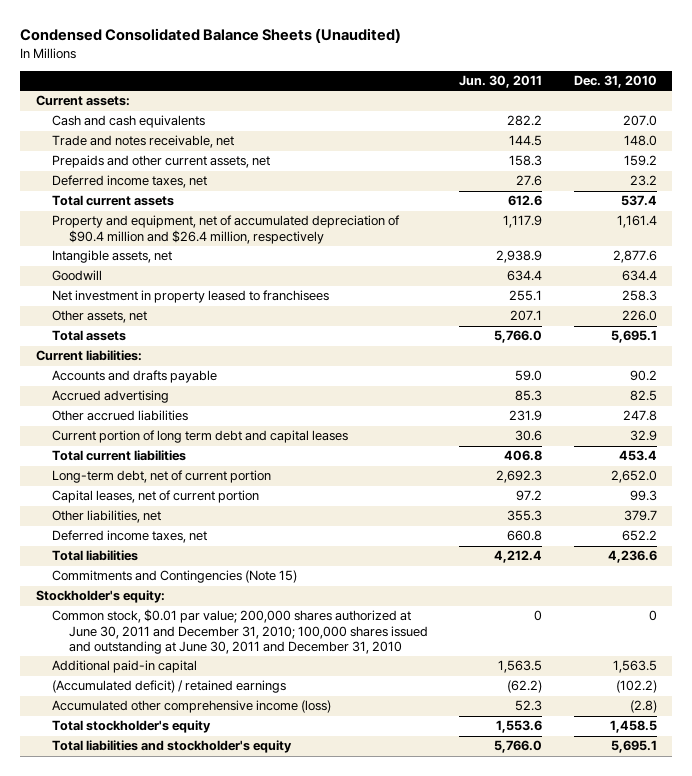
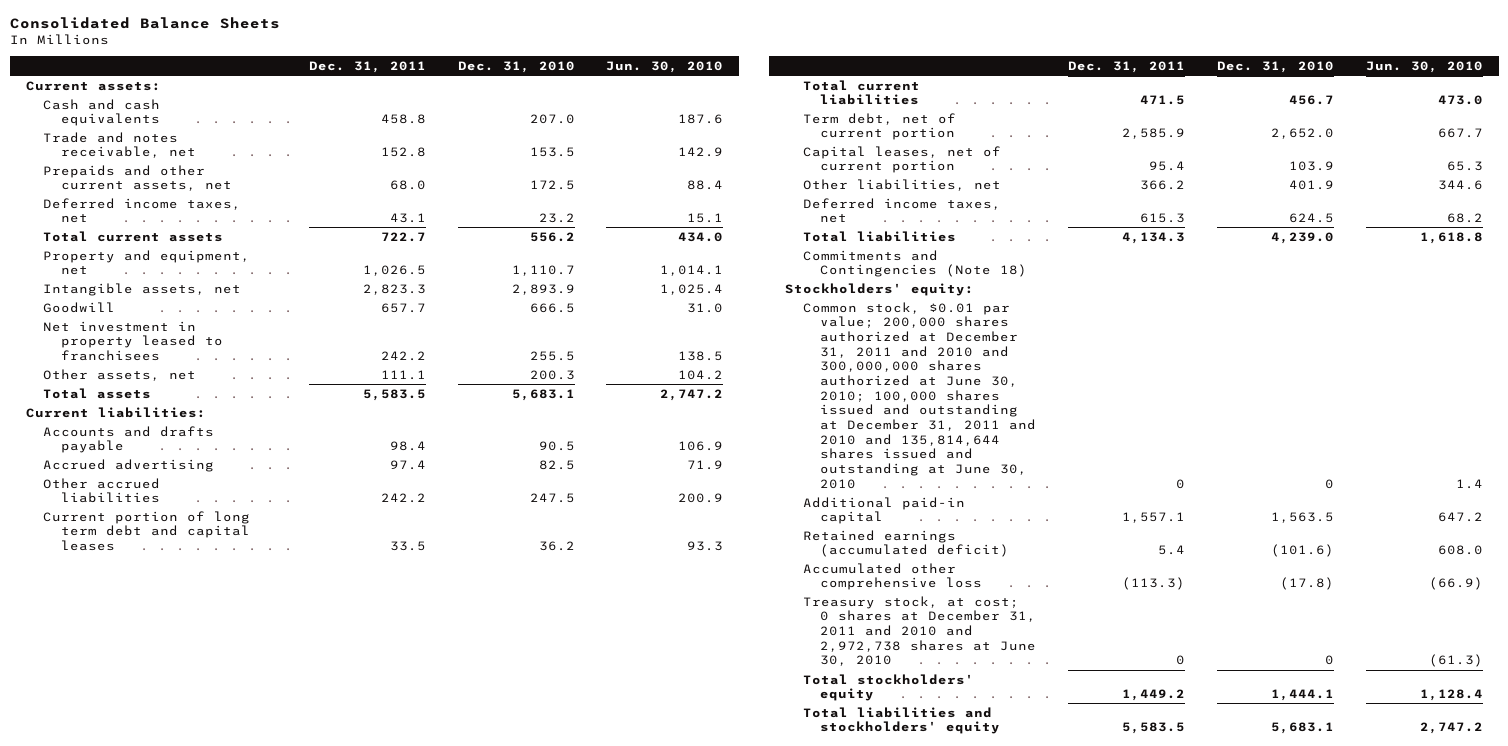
[20,28,402,44] Condensed Consolidated Balance Sheets (Unaudited) -> [9,17,280,30] Consolidated Balance Sheets
[459,75,543,89] Jun. 30, 2011 -> none
none -> [308,60,426,73] Dec. 31, 2011
none -> [606,60,724,73] Jun. 30, 2010
[623,135,657,147] 148.0 -> [529,147,575,158] 153.5
[623,155,657,167] 159.2 -> [529,180,575,191] 172.5
[620,195,657,207] 537.4 -> [529,231,575,242] 556.2
[52,215,401,244] Property and equipment, net of accumulated depreciation of $90.4 million and $26.4 million, respectively -> [43,249,251,276] Property and equipment, net
[616,215,657,229] 1,161.4 -> [511,265,575,277] 1,110.7
[612,250,657,264] 2,877.6 -> [511,283,575,295] 2,893.9
[621,270,657,282] 634.4 -> [529,302,575,313] 666.5
[621,290,657,302] 258.3 -> [529,350,575,361] 255.5
[621,310,657,322] 226.0 -> [529,369,575,380] 200.3
[610,330,657,344] 5,695.1 -> [511,388,575,401] 5,683.1
[629,370,657,382] 90.2 -> [538,441,575,452] 90.5
[622,410,657,422] 247.8 -> [529,493,575,504] 247.5
[629,430,657,442] 32.9 -> [538,540,575,551] 36.2
[618,450,657,462] 453.4 -> [1288,95,1334,106] 456.7
[52,470,272,484] Long-term debt, net of current portion -> [802,112,956,141] Term debt, net of current portion
[629,490,657,502] 99.3 -> [1288,161,1334,172] 103.9
[623,510,657,522] 379.7 -> [1288,179,1334,190] 401.9
[621,530,657,542] 652.2 -> [1288,213,1334,224] 624.5
[607,550,657,564] 4,236.6 -> [1270,231,1334,244] 4,239.0
[52,570,298,584] Commitments and Contingencies (Note 15) -> [802,249,1028,278] Commitments and Contingencies (Note 18)
[35,590,165,604] Stockholder's equity: -> [784,282,974,296] Stockholders' equity:
[52,609,428,654] Common stock, $0.01 par value; 200,000 shares authorized at June 30, 2011 and December 31, 2010; 100,000 shares issued and outstanding at June 30, 2011 and December 31, 2010 -> [802,301,1037,489] Common stock, $0.01 par value; 200,000 shares authorized at December 31, 2011 and 2010 and 300,000,000 shares authorized at June 30, 2010; 100,000 shares issued and outstanding at December 31, 2011 and 2010 and 135,814,644 shares issued and outstanding at June 30, 2010
[52,680,287,694] (Accumulated deficit) / retained earnings -> [802,529,1010,558] Retained earnings (accumulated deficit)
[615,680,657,694] (102.2) -> [1270,544,1334,558] (101.6)
[52,700,332,714] Accumulated other comprehensive income (loss) -> [802,562,983,591] Accumulated other comprehensive loss
[629,700,657,714] (2.8) -> [1279,577,1334,591] (17.8)
none -> [802,595,1037,667] Treasury stock, at cost; 0 shares at December 31, 2011 and 2010 and 2,972,738 shares at June 30, 2010
[52,720,212,734] Total stockholder's equity -> [802,673,974,702] Total stockholders' equity
[609,720,657,734] 1,458.5 -> [1270,689,1334,702] 1,444.1
[52,740,293,754] Total liabilities and stockholder's equity -> [802,706,1001,735] Total liabilities and stockholders' equity
[610,740,657,754] 5,695.1 -> [1270,722,1334,735] 5,683.1

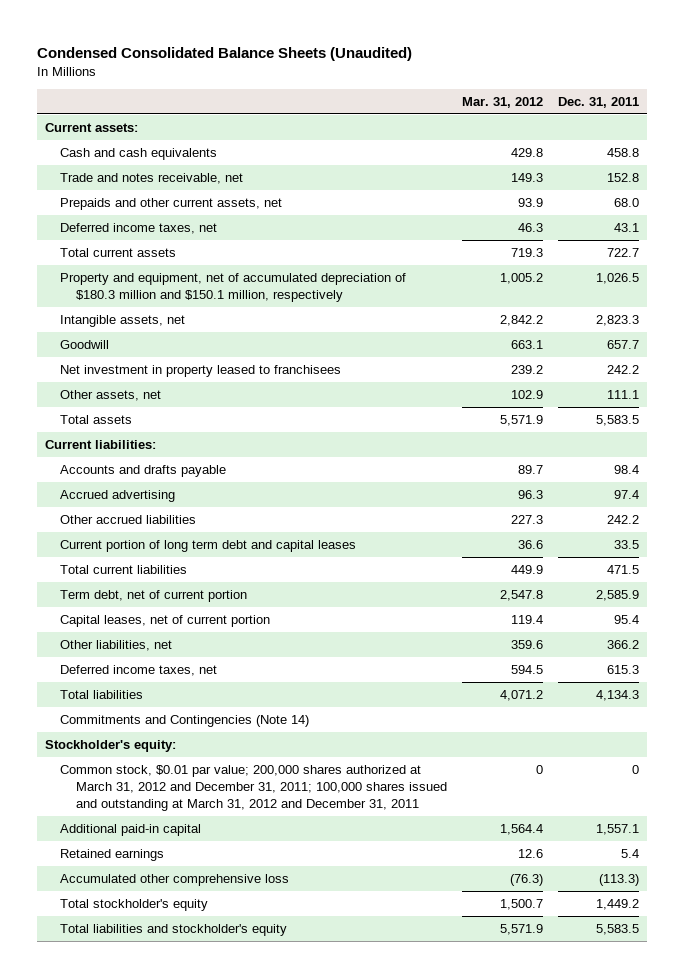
[9,17,280,30] Consolidated Balance Sheets -> [37,46,413,61] Condensed Consolidated Balance Sheets (Unaudited)
[457,60,575,73] Dec. 31, 2010 -> none
[606,60,724,73] Jun. 30, 2010 -> none
none -> [462,96,544,108] Mar. 31, 2012
[43,249,251,276] Property and equipment, net -> [60,272,407,302] Property and equipment, net of accumulated depreciation of $180.3 million and $150.1 million, respectively
[802,249,1028,278] Commitments and Contingencies (Note 18) -> [60,714,310,727] Commitments and Contingencies (Note 14)
[784,282,974,296] Stockholders' equity: -> [44,739,176,752] Stockholder's equity:
[802,301,1037,489] Common stock, $0.01 par value; 200,000 shares authorized at December 31, 2011 and 2010 and 300,000,000 shares authorized at June 30, 2010; 100,000 shares issued and outstanding at December 31, 2011 and 2010 and 135,814,644 shares issued and outstanding at June 30, 2010 -> [60,764,447,811] Common stock, $0.01 par value; 200,000 shares authorized at March 31, 2012 and December 31, 2011; 100,000 shares issued and outstanding at March 31, 2012 and December 31, 2011
[802,529,1010,558] Retained earnings (accumulated deficit) -> [60,848,165,861] Retained earnings
[802,595,1037,667] Treasury stock, at cost; 0 shares at December 31, 2011 and 2010 and 2,972,738 shares at June 30, 2010 -> none
[802,673,974,702] Total stockholders' equity -> [60,898,209,911] Total stockholder's equity
[802,706,1001,735] Total liabilities and stockholders' equity -> [60,923,288,936] Total liabilities and stockholder's equity

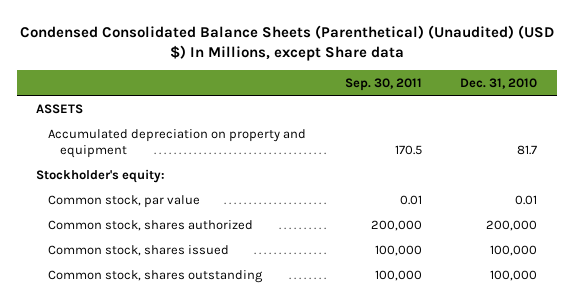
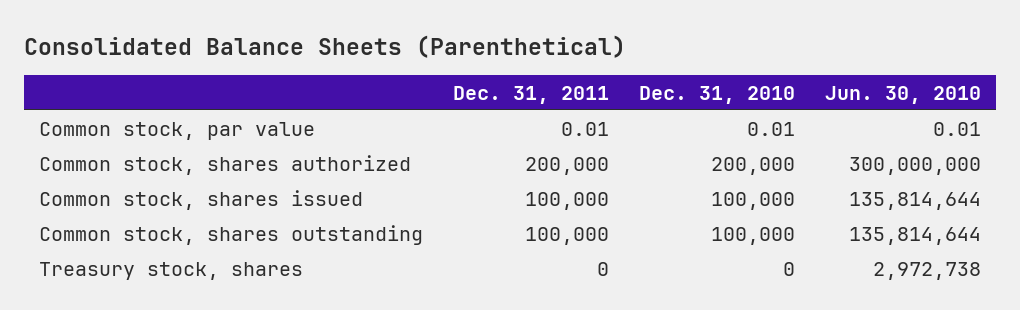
[19,25,554,62] Condensed Consolidated Balance Sheets (Parenthetical) (Unaudited) (USD $) In Millions, except Share data -> [23,34,626,58] Consolidated Balance Sheets (Parenthetical)
[344,77,422,91] Sep. 30, 2011 -> none
none -> [452,85,609,104] Dec. 31, 2011
none -> [825,85,982,104] Jun. 30, 2010
[36,103,84,114] ASSETS -> none
[48,128,307,158] Accumulated depreciation on property and equipment -> none
[36,168,166,183] Stockholder's equity: -> none
none -> [38,261,303,280] Treasury stock, shares

